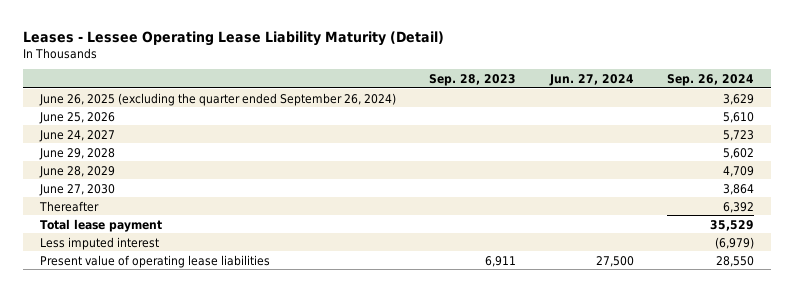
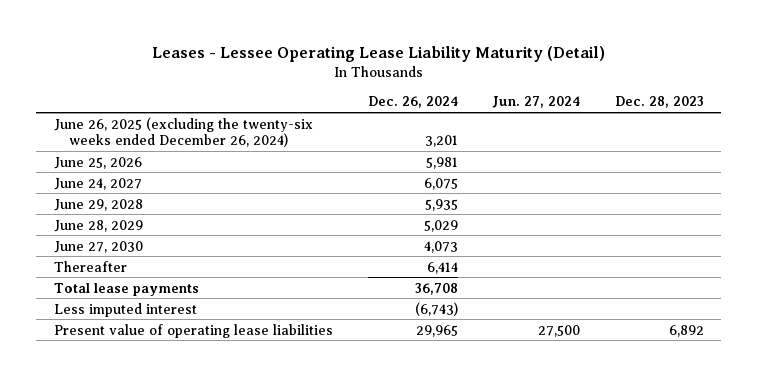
[429,73,517,86] Sep. 28, 2023 -> none
[667,73,755,86] Sep. 26, 2024 -> none
none -> [367,96,458,109] Dec. 26, 2024
none -> [614,96,704,109] Dec. 28, 2023
[38,92,396,106] June 26, 2025 (excluding the quarter ended September 26, 2024) -> [53,116,313,147] June 26, 2025 (excluding the twenty-six weeks ended December 26, 2024)
[39,218,162,232] Total lease payment -> [53,282,199,296] Total lease payments

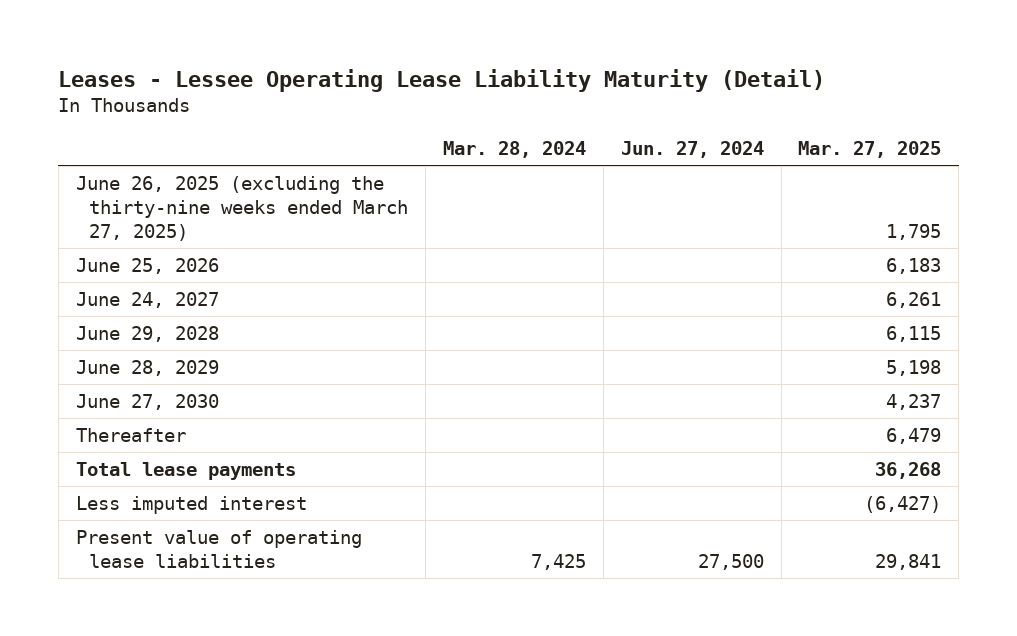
[367,96,458,109] Dec. 26, 2024 -> none
[614,96,704,109] Dec. 28, 2023 -> none
none -> [442,140,586,158] Mar. 28, 2024
none -> [798,140,942,158] Mar. 27, 2025
[53,116,313,147] June 26, 2025 (excluding the twenty-six weeks ended December 26, 2024) -> [75,175,409,242] June 26, 2025 (excluding the thirty-nine weeks ended March 27, 2025)

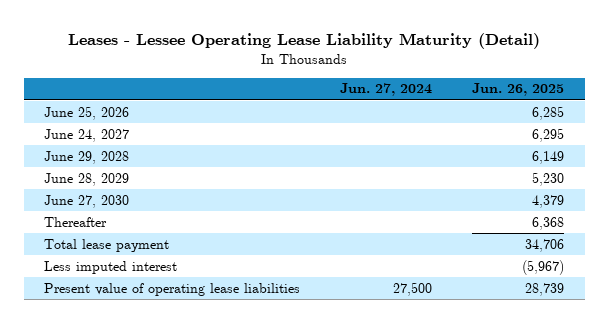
[442,140,586,158] Mar. 28, 2024 -> none
[798,140,942,158] Mar. 27, 2025 -> none
none -> [472,83,565,97] Jun. 26, 2025
[75,175,409,242] June 26, 2025 (excluding the thirty-nine weeks ended March 27, 2025) -> none
[75,461,296,480] Total lease payments -> [43,238,169,252] Total lease payment

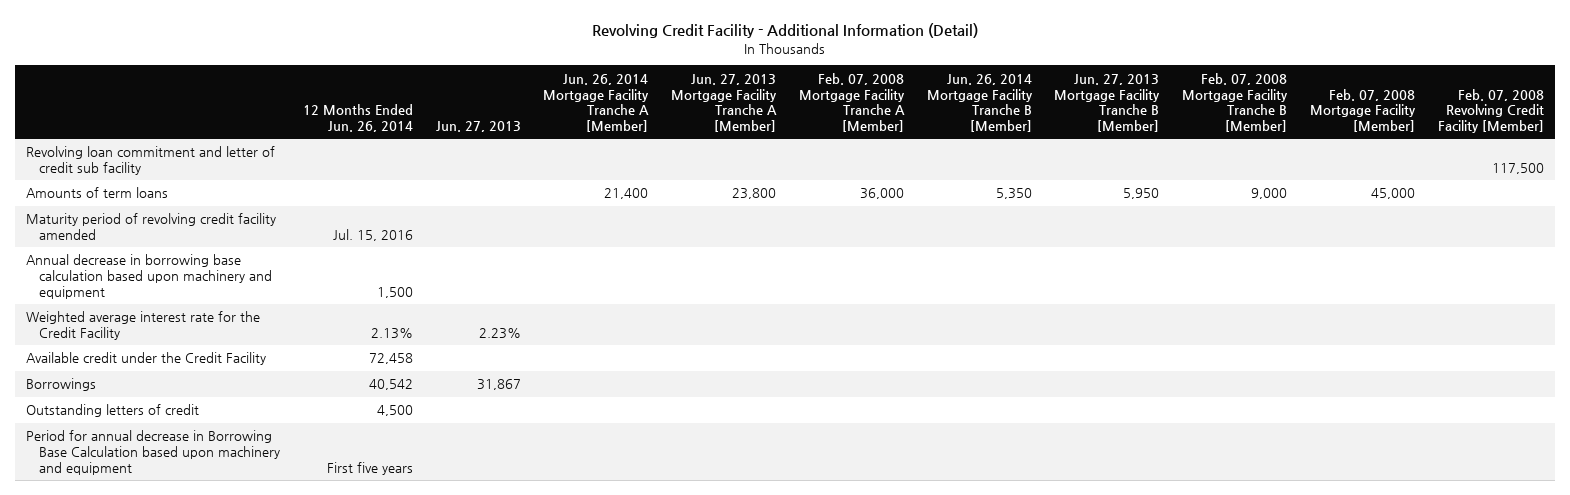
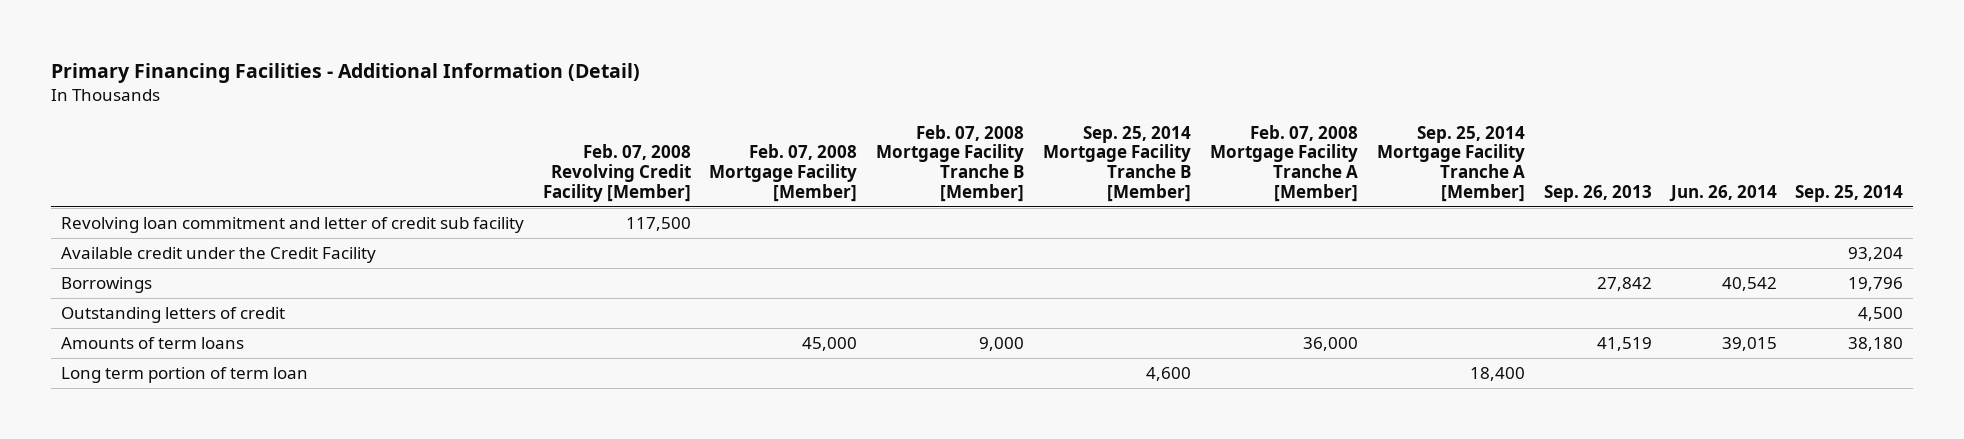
[592,23,979,39] Revolving Credit Facility - Additional Information (Detail) -> [51,62,641,83] Primary Financing Facilities - Additional Information (Detail)
[302,104,413,133] 12 Months Ended Jun. 26, 2014 -> none
[435,121,521,133] Jun. 27, 2013 -> none
[543,73,650,133] Jun. 26, 2014 Mortgage Facility Tranche A [Member] -> none
[671,73,778,133] Jun. 27, 2013 Mortgage Facility Tranche A [Member] -> none
[926,73,1033,133] Jun. 26, 2014 Mortgage Facility Tranche B [Member] -> none
[1054,73,1161,133] Jun. 27, 2013 Mortgage Facility Tranche B [Member] -> none
none -> [1043,125,1192,203] Sep. 25, 2014 Mortgage Facility Tranche B [Member]
none -> [1376,125,1525,203] Sep. 25, 2014 Mortgage Facility Tranche A [Member]
none -> [1543,185,1652,203] Sep. 26, 2013
none -> [1668,185,1777,203] Jun. 26, 2014
none -> [1795,185,1904,203] Sep. 25, 2014
[26,213,277,241] Maturity period of revolving credit facility amended -> none
[26,254,273,299] Annual decrease in borrowing base calculation based upon machinery and equipment -> none
[26,311,261,341] Weighted average interest rate for the Credit Facility -> none
[26,430,281,475] Period for annual decrease in Borrowing Base Calculation based upon machinery and equipment -> none
[26,187,169,199] Amounts of term loans -> [60,336,244,349] Amounts of term loans
none -> [60,366,308,383] Long term portion of term loan

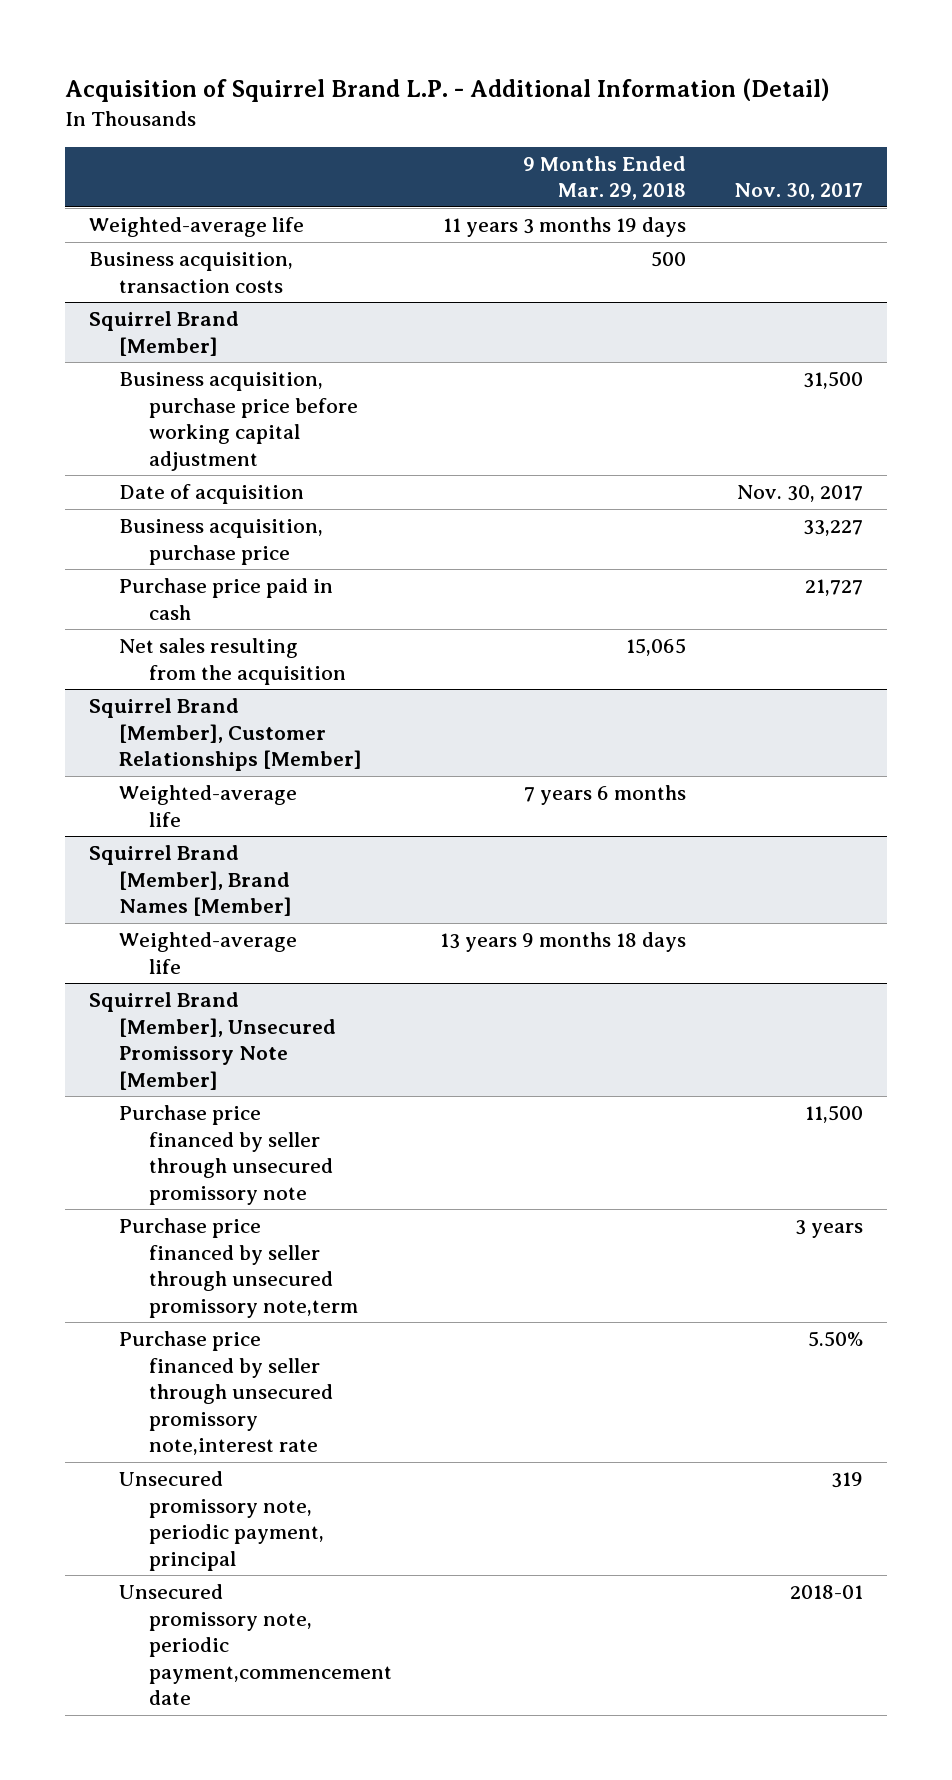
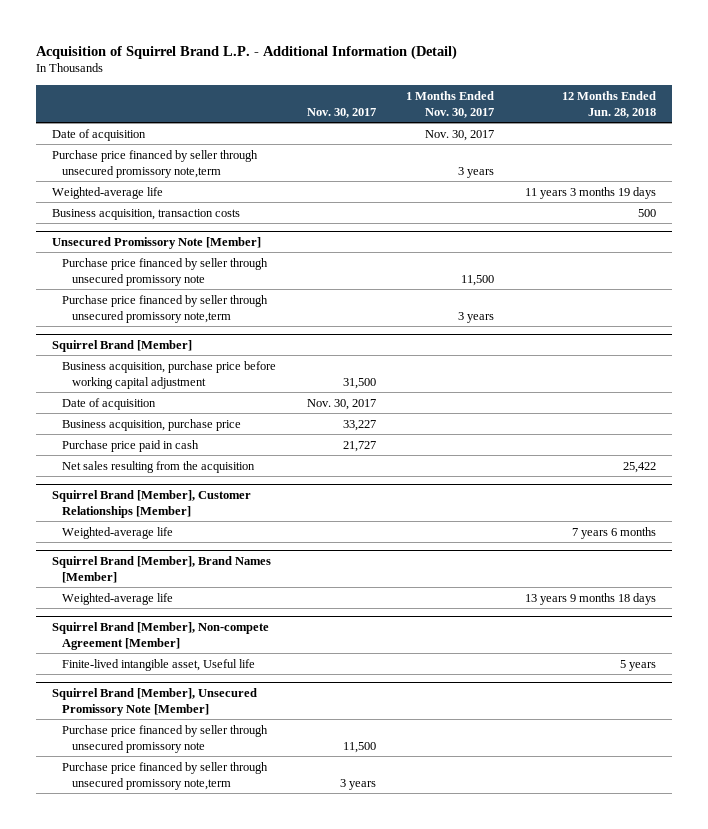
[522,155,686,201] 9 Months Ended Mar. 29, 2018 -> none
none -> [406,90,495,118] 1 Months Ended Nov. 30, 2017
none -> [562,90,657,118] 12 Months Ended Jun. 28, 2018
none -> [51,128,146,141] Date of acquisition
none -> [51,149,258,178] Purchase price financed by seller through unsecured promissory note,term
none -> [51,236,261,249] Unsecured Promissory Note [Member]
none -> [61,257,268,286] Purchase price financed by seller through unsecured promissory note
none -> [61,294,268,323] Purchase price financed by seller through unsecured promissory note,term
none -> [51,621,269,650] Squirrel Brand [Member], Non-compete Agreement [Member]
none -> [61,658,255,671] Finite-lived intangible asset, Useful life
[118,1331,333,1456] Purchase price financed by seller through unsecured promissory note,interest rate -> none
[118,1471,324,1571] Unsecured promissory note, periodic payment, principal -> none
[118,1584,392,1706] Unsecured promissory note, periodic payment,commencement date -> none

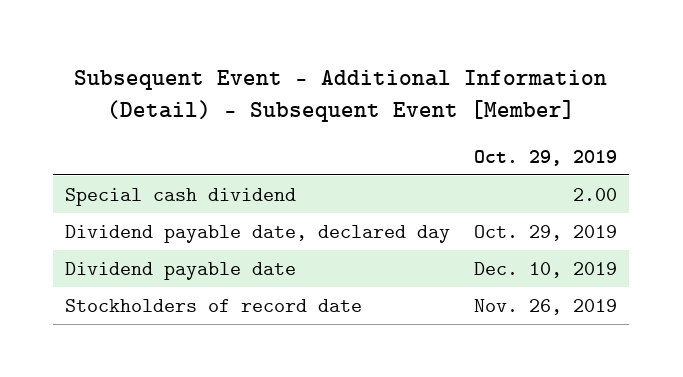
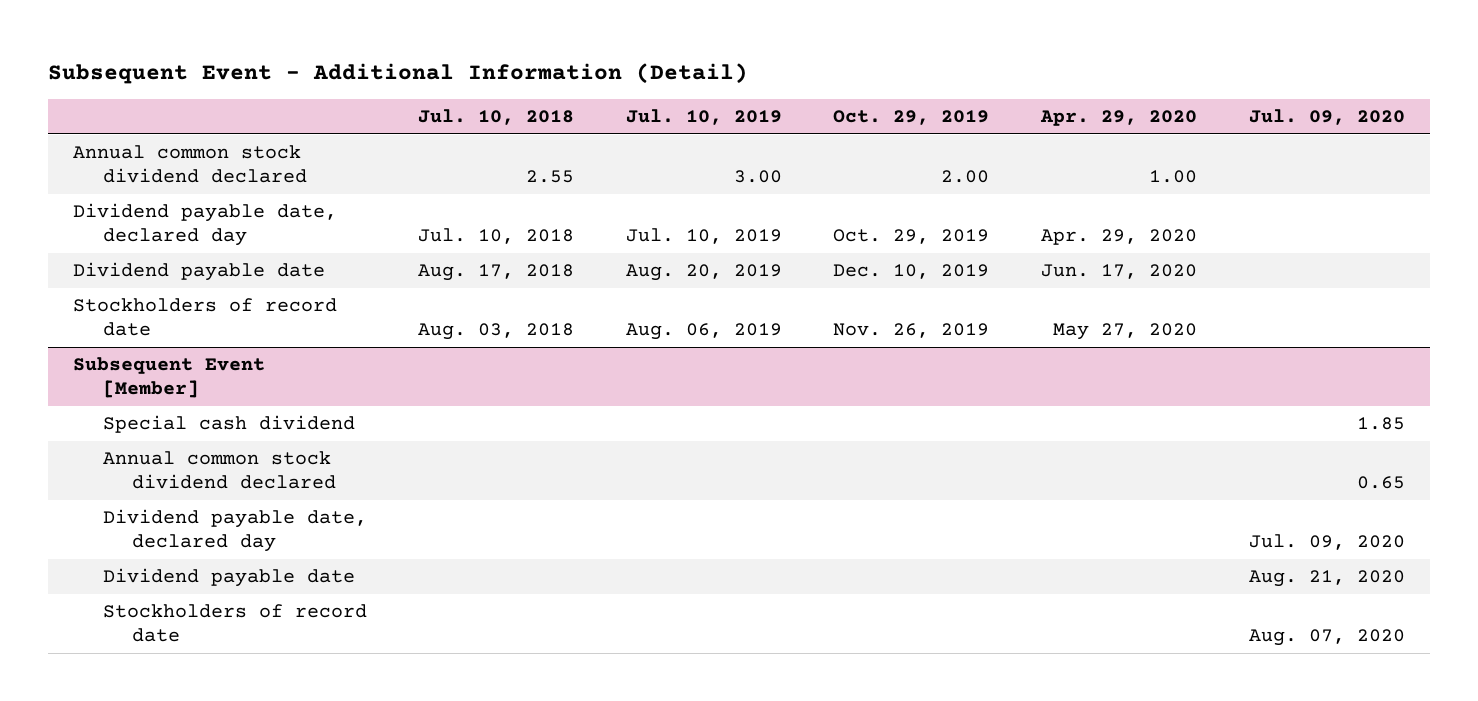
[74,70,608,123] Subsequent Event - Additional Information (Detail) - Subsequent Event [Member] -> [47,62,748,84] Subsequent Event - Additional Information (Detail)
none -> [418,109,575,126] Jul. 10, 2018
none -> [625,109,782,126] Jul. 10, 2019
none -> [1039,110,1197,127] Apr. 29, 2020
none -> [1248,109,1405,126] Jul. 09, 2020
[65,187,297,206] Special cash dividend -> none
none -> [73,145,307,184] Annual common stock dividend declared
none -> [73,357,266,399] Subsequent Event [Member]
none -> [102,415,355,434] Special cash dividend
none -> [102,451,337,490] Annual common stock dividend declared
none -> [102,509,367,553] Dividend payable date, declared day
none -> [102,568,355,588] Dividend payable date
none -> [102,604,367,643] Stockholders of record date

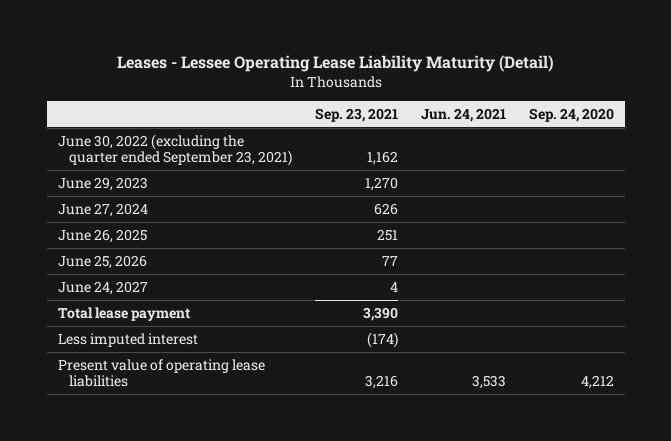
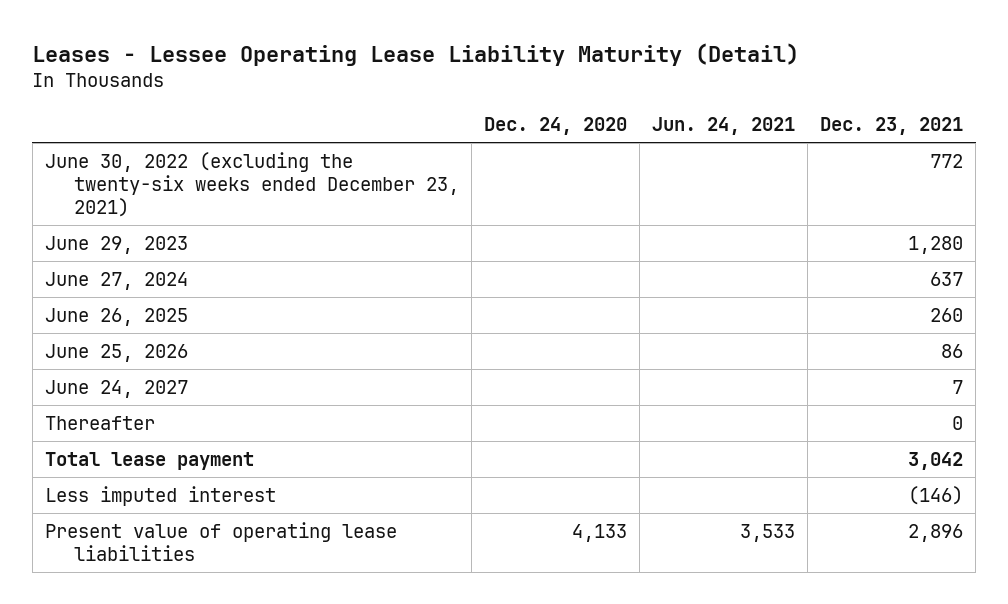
[314,107,398,122] Sep. 23, 2021 -> none
[528,107,614,122] Sep. 24, 2020 -> none
none -> [484,117,628,136] Dec. 24, 2020
none -> [820,117,964,136] Dec. 23, 2021
[57,134,292,167] June 30, 2022 (excluding the quarter ended September 23, 2021) -> [44,151,460,217] June 30, 2022 (excluding the twenty-six weeks ended December 23, 2021)
none -> [44,415,155,430] Thereafter

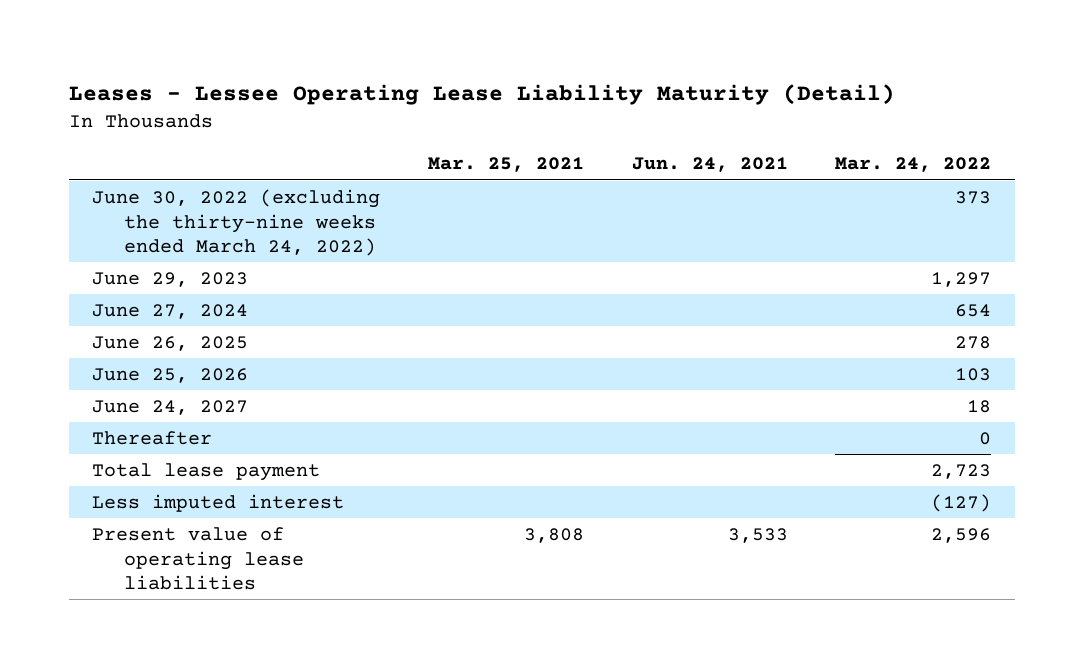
[484,117,628,136] Dec. 24, 2020 -> none
[820,117,964,136] Dec. 23, 2021 -> none
none -> [427,157,584,173] Mar. 25, 2021
none -> [835,157,992,173] Mar. 24, 2022
[44,151,460,217] June 30, 2022 (excluding the twenty-six weeks ended December 23, 2021) -> [92,189,381,257] June 30, 2022 (excluding the thirty-nine weeks ended March 24, 2022)

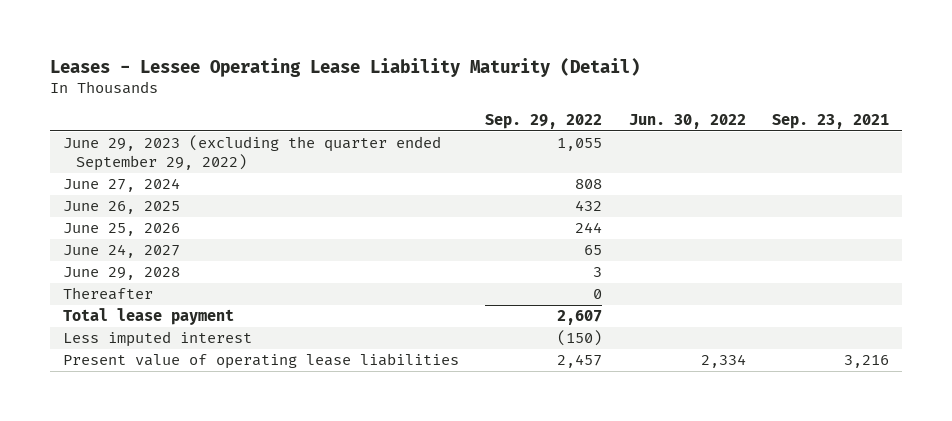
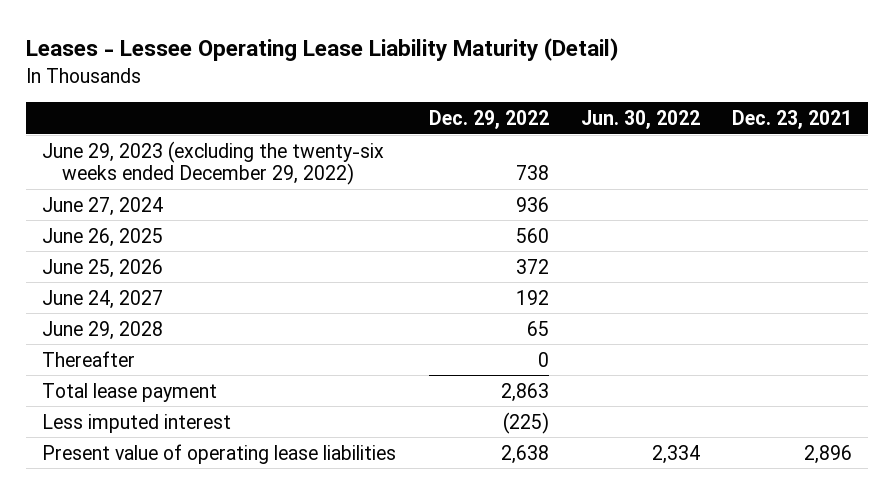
[485,113,603,129] Sep. 29, 2022 -> none
[771,113,889,129] Sep. 23, 2021 -> none
none -> [428,110,549,130] Dec. 29, 2022
none -> [732,110,853,130] Dec. 23, 2021
[63,135,442,171] June 29, 2023 (excluding the quarter ended September 29, 2022) -> [42,140,385,186] June 29, 2023 (excluding the twenty-six weeks ended December 29, 2022)

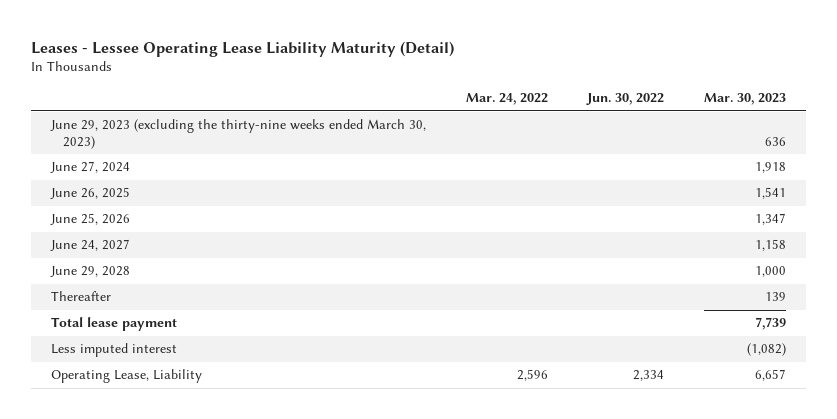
[428,110,549,130] Dec. 29, 2022 -> none
[732,110,853,130] Dec. 23, 2021 -> none
none -> [465,93,548,106] Mar. 24, 2022
none -> [703,93,786,106] Mar. 30, 2023
[42,140,385,186] June 29, 2023 (excluding the twenty-six weeks ended December 29, 2022) -> [49,119,426,149] June 29, 2023 (excluding the thirty-nine weeks ended March 30, 2023)
[42,443,397,464] Present value of operating lease liabilities -> [50,369,202,384] Operating Lease, Liability

